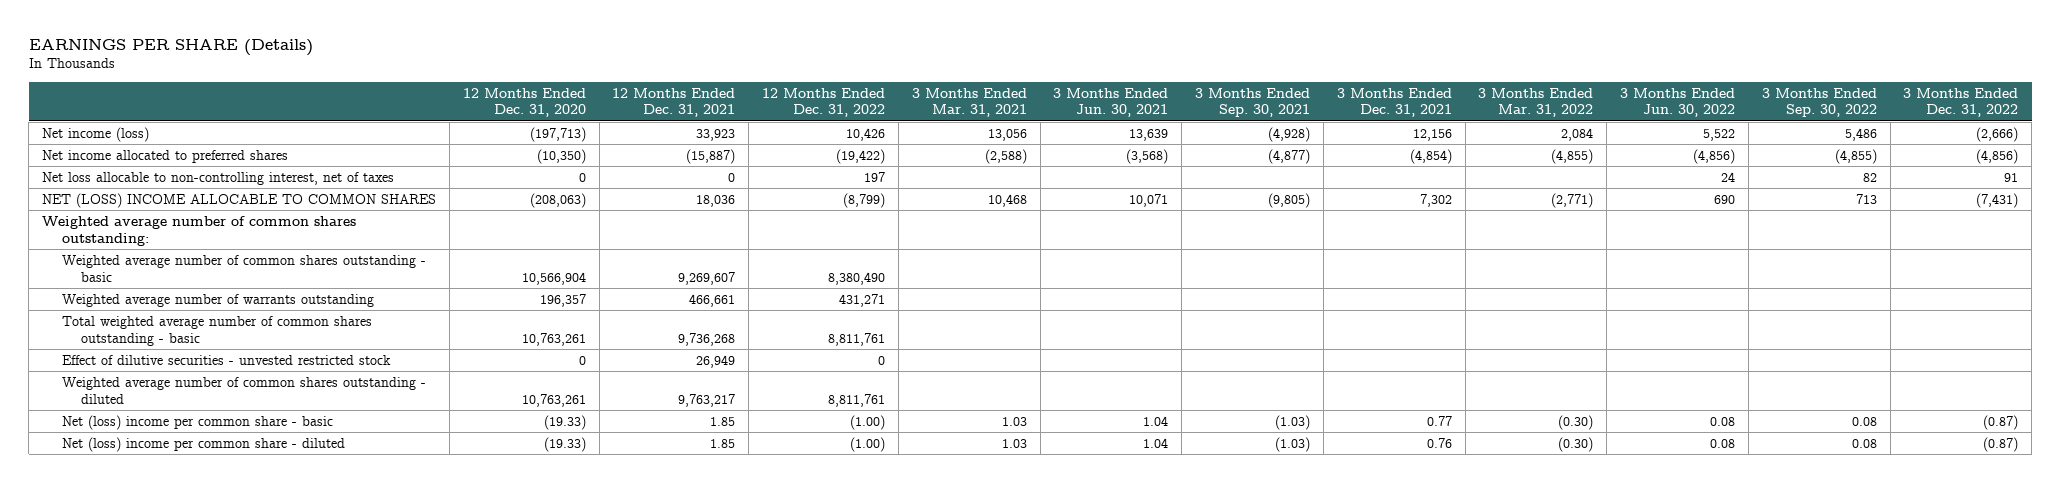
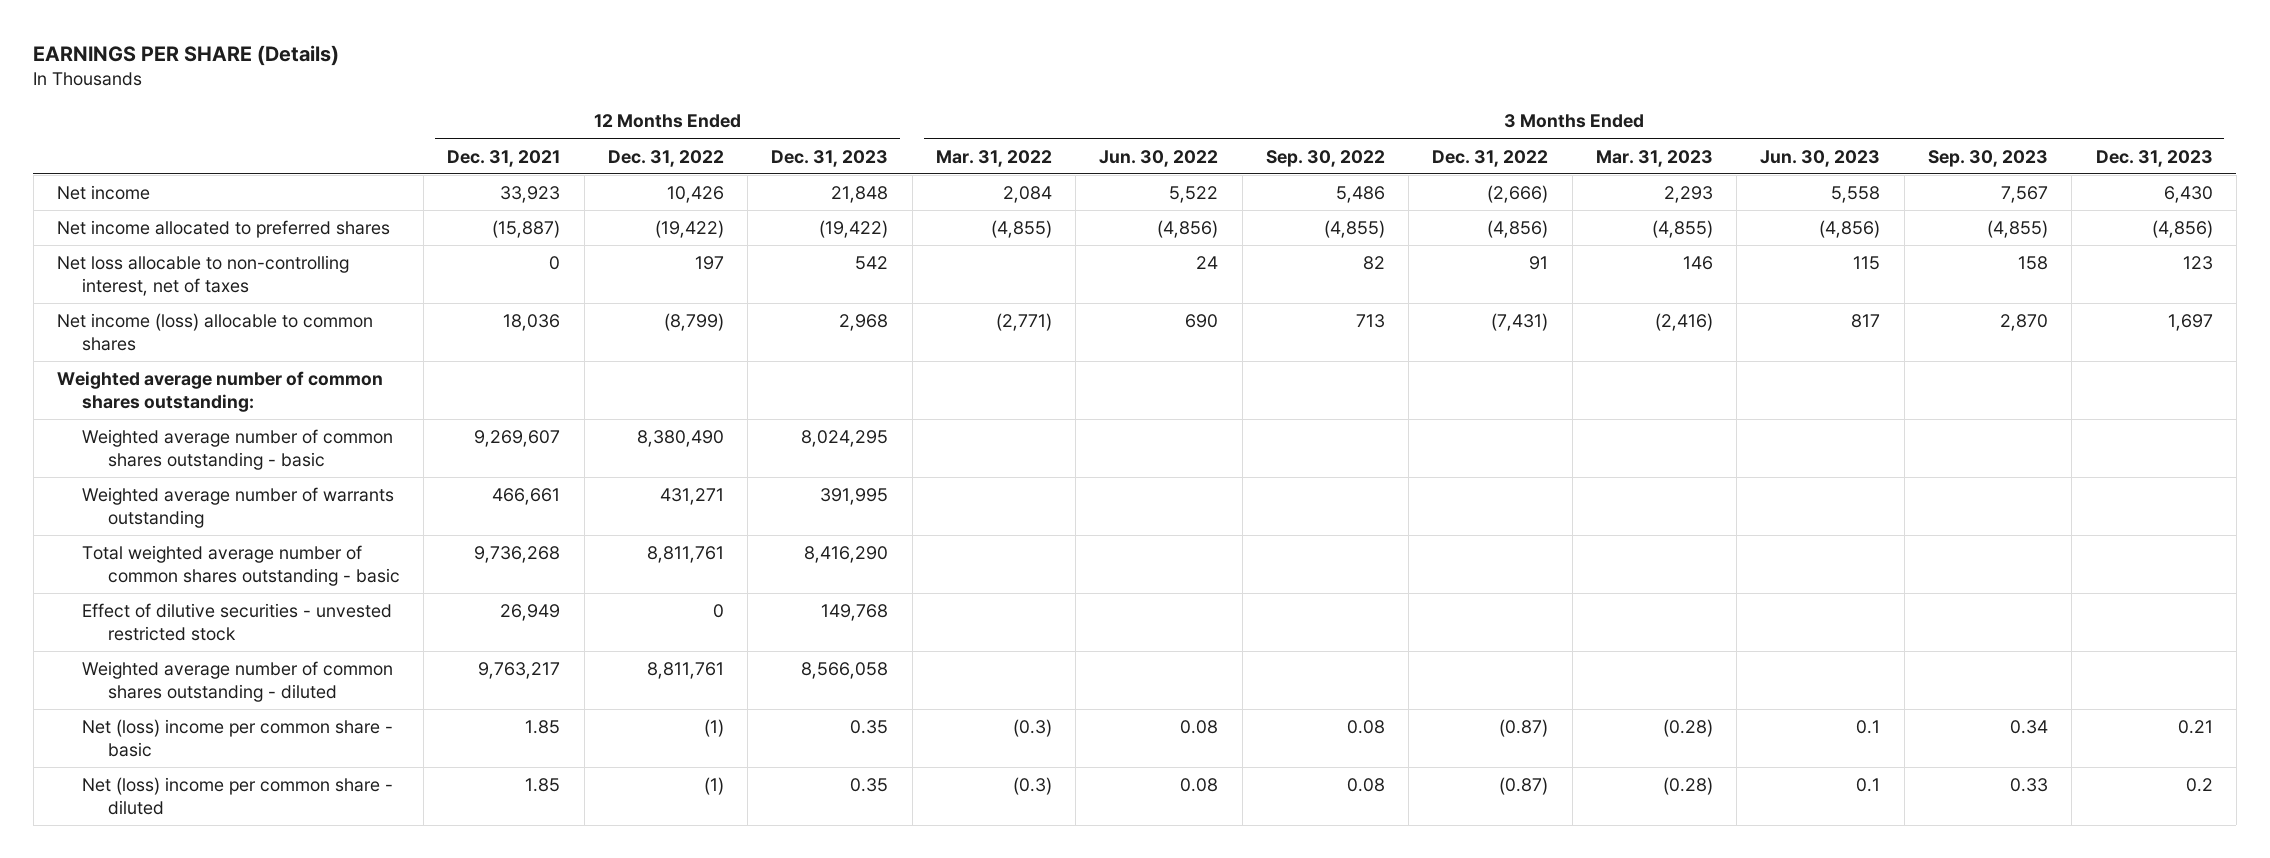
[462,87,586,118] 12 Months Ended Dec. 31, 2020 -> none
[911,87,1027,118] 3 Months Ended Mar. 31, 2021 -> none
[1053,87,1169,118] 3 Months Ended Jun. 30, 2021 -> none
[1195,87,1311,118] 3 Months Ended Sep. 30, 2021 -> none
[1336,87,1452,118] 3 Months Ended Dec. 31, 2021 -> none
none -> [771,149,889,167] Dec. 31, 2023
none -> [1595,149,1713,167] Mar. 31, 2023
none -> [1760,149,1881,167] Jun. 30, 2023
none -> [1927,149,2048,167] Sep. 30, 2023
none -> [2095,149,2213,167] Dec. 31, 2023
[42,126,150,142] Net income (loss) -> [57,185,151,201] Net income
[42,192,437,208] NET (LOSS) INCOME ALLOCABLE TO COMMON SHARES -> [57,313,374,351] Net income (loss) allocable to common shares
[850,414,886,430] (1.00) -> [703,719,724,738] (1)
[1558,414,1594,430] (0.30) -> [1012,719,1052,738] (0.3)
[850,436,886,452] (1.00) -> [703,777,724,796] (1)
[1558,436,1594,452] (0.30) -> [1012,777,1052,796] (0.3)

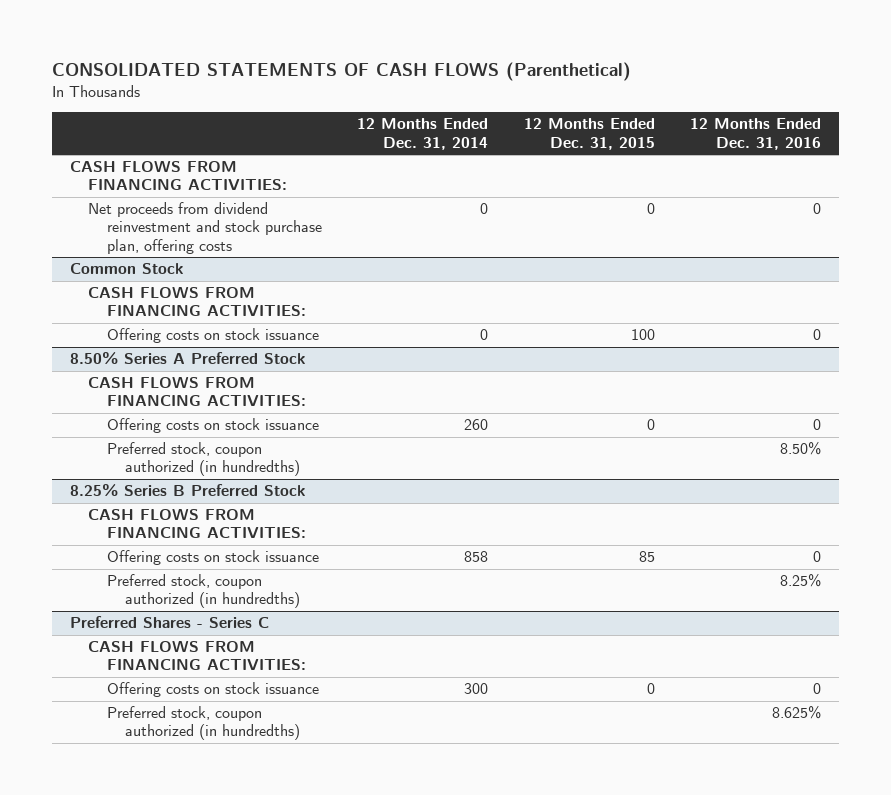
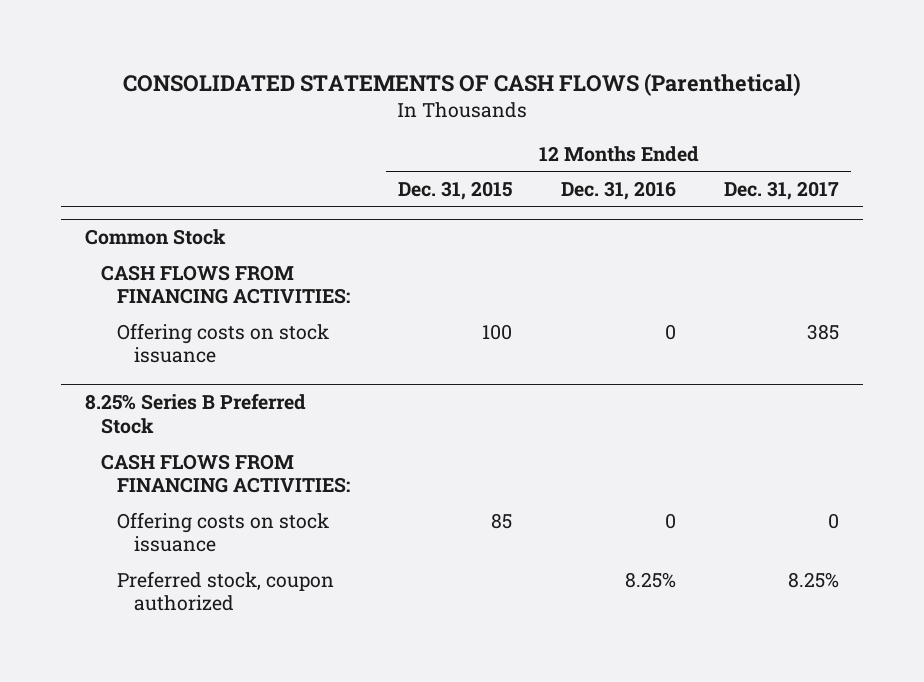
[357,118,489,150] 12 Months Ended Dec. 31, 2014 -> none
none -> [723,180,839,200] Dec. 31, 2017
[69,161,288,191] CASH FLOWS FROM FINANCING ACTIVITIES: -> none
[88,202,322,254] Net proceeds from dividend reinvestment and stock purchase plan, offering costs -> none
[69,352,305,365] 8.50% Series A Preferred Stock -> none
[88,377,306,407] CASH FLOWS FROM FINANCING ACTIVITIES: -> none
[106,418,319,434] Offering costs on stock issuance -> none
[106,442,301,477] Preferred stock, coupon authorized (in hundredths) -> none
[69,616,269,629] Preferred Shares - Series C -> none
[88,641,306,671] CASH FLOWS FROM FINANCING ACTIVITIES: -> none
[106,682,319,698] Offering costs on stock issuance -> none
[106,706,301,741] Preferred stock, coupon authorized (in hundredths) -> none
[106,574,301,609] Preferred stock, coupon authorized (in hundredths) -> [117,570,335,612] Preferred stock, coupon authorized

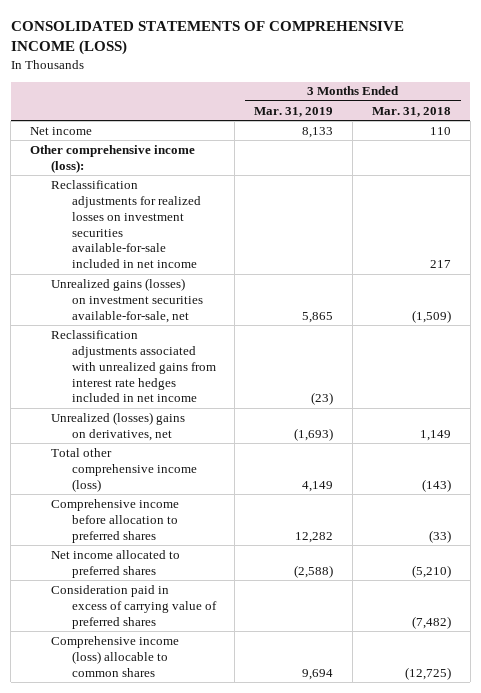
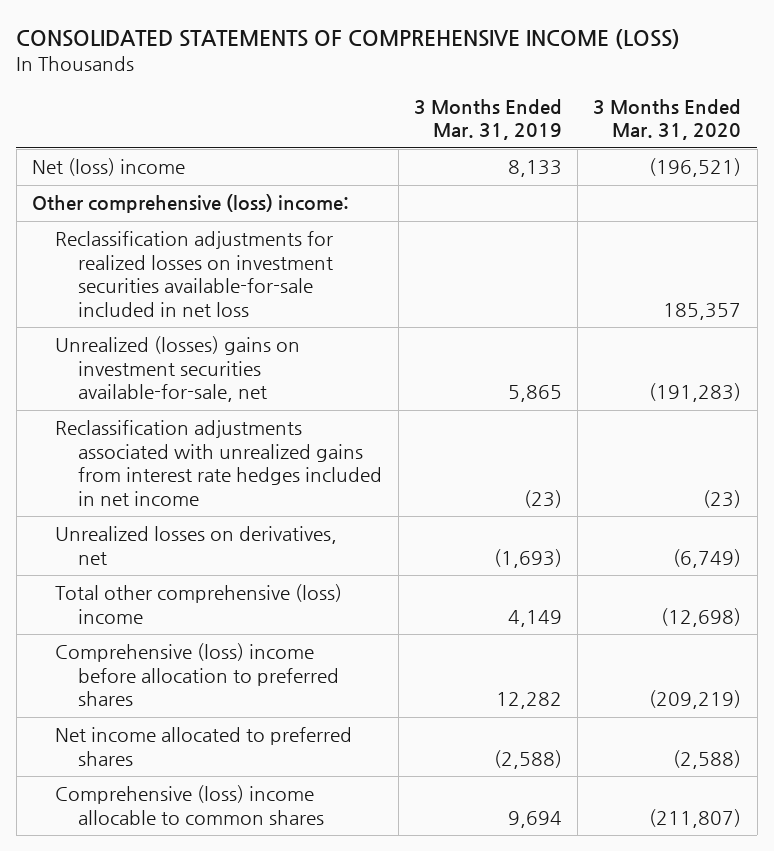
[372,106,452,117] Mar. 31, 2018 -> none
none -> [593,98,742,141] 3 Months Ended Mar. 31, 2020
[30,126,93,135] Net income -> [32,158,186,177] Net (loss) income
[30,144,196,173] Other comprehensive income (loss): -> [32,194,350,214] Other comprehensive (loss) income:
[50,179,201,269] Reclassification adjustments for realized losses on investment securities available-for-sale included in net income -> [55,231,334,317] Reclassification adjustments for realized losses on investment securities available-for-sale included in net loss
[50,277,203,323] Unrealized gains (losses) on investment securities available-for-sale, net -> [55,336,301,403] Unrealized (losses) gains on investment securities available-for-sale, net
[50,411,185,441] Unrealized (losses) gains on derivatives, net -> [55,526,338,565] Unrealized losses on derivatives, net
[50,447,197,492] Total other comprehensive income (loss) -> [55,584,343,624] Total other comprehensive (loss) income
[50,498,179,543] Comprehensive income before allocation to preferred shares -> [55,643,340,707] Comprehensive (loss) income before allocation to preferred shares
[50,584,217,629] Consideration paid in excess of carrying value of preferred shares -> none
[50,635,179,677] Comprehensive income (loss) allocable to common shares -> [55,785,325,825] Comprehensive (loss) income allocable to common shares

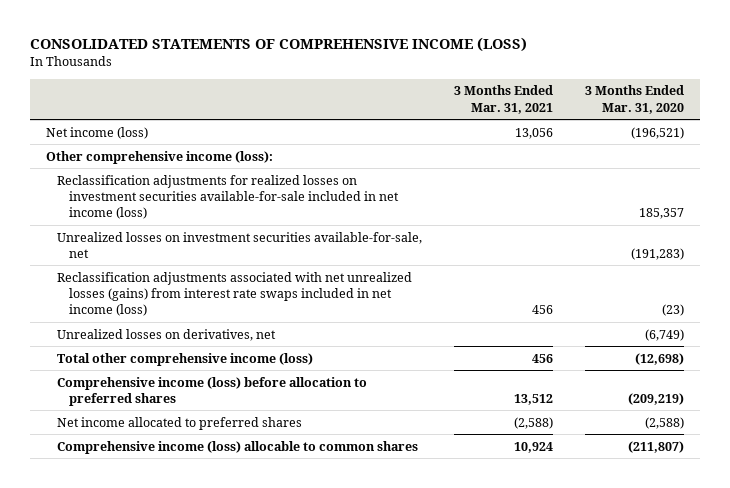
[413,98,562,141] 3 Months Ended Mar. 31, 2019 -> none
none -> [454,85,554,114] 3 Months Ended Mar. 31, 2021
[32,158,186,177] Net (loss) income -> [45,126,148,139] Net income (loss)
[32,194,350,214] Other comprehensive (loss) income: -> [45,150,273,164] Other comprehensive income (loss):
[55,231,334,317] Reclassification adjustments for realized losses on investment securities available-for-sale included in net loss -> [57,174,400,220] Reclassification adjustments for realized losses on investment securities available-for-sale included in net income (loss)
[55,336,301,403] Unrealized (losses) gains on investment securities available-for-sale, net -> [57,231,423,258] Unrealized losses on investment securities available-for-sale, net
[55,420,383,506] Reclassification adjustments associated with unrealized gains from interest rate hedges included in net income -> [57,271,413,317] Reclassification adjustments associated with net unrealized losses (gains) from interest rate swaps included in net income (loss)
[55,584,343,624] Total other comprehensive (loss) income -> [57,352,314,366] Total other comprehensive income (loss)
[55,643,340,707] Comprehensive (loss) income before allocation to preferred shares -> [57,376,368,406] Comprehensive income (loss) before allocation to preferred shares
[55,785,325,825] Comprehensive (loss) income allocable to common shares -> [57,440,419,454] Comprehensive income (loss) allocable to common shares

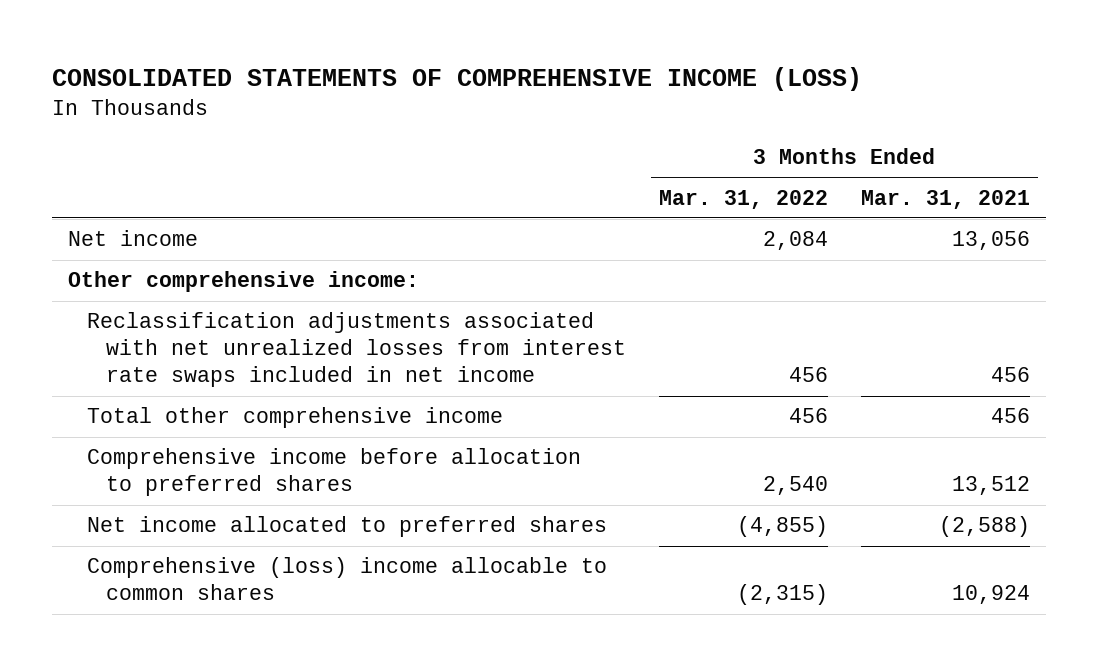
[585,85,685,114] 3 Months Ended Mar. 31, 2020 -> none
none -> [658,189,828,209] Mar. 31, 2022
[57,174,400,220] Reclassification adjustments for realized losses on investment securities available-for-sale included in net income (loss) -> none
[57,231,423,258] Unrealized losses on investment securities available-for-sale, net -> none
[57,328,277,341] Unrealized losses on derivatives, net -> none
[45,126,148,139] Net income (loss) -> [68,230,199,247] Net income
[45,150,273,164] Other comprehensive income (loss): -> [68,271,420,293] Other comprehensive income:
[57,271,413,317] Reclassification adjustments associated with net unrealized losses (gains) from interest rate swaps included in net income (loss) -> [87,312,627,388] Reclassification adjustments associated with net unrealized losses from interest rate swaps included in net income
[57,352,314,366] Total other comprehensive income (loss) -> [87,407,504,429] Total other comprehensive income
[57,376,368,406] Comprehensive income (loss) before allocation to preferred shares -> [87,448,582,497] Comprehensive income before allocation to preferred shares
[57,440,419,454] Comprehensive income (loss) allocable to common shares -> [87,557,608,601] Comprehensive (loss) income allocable to common shares

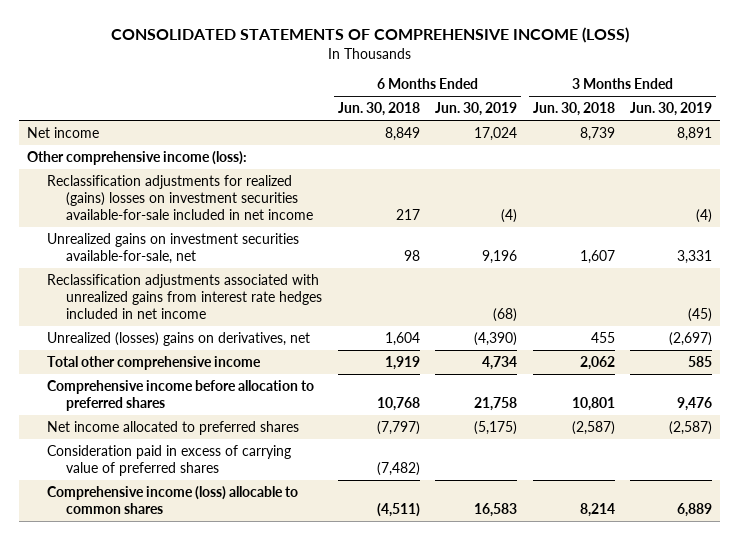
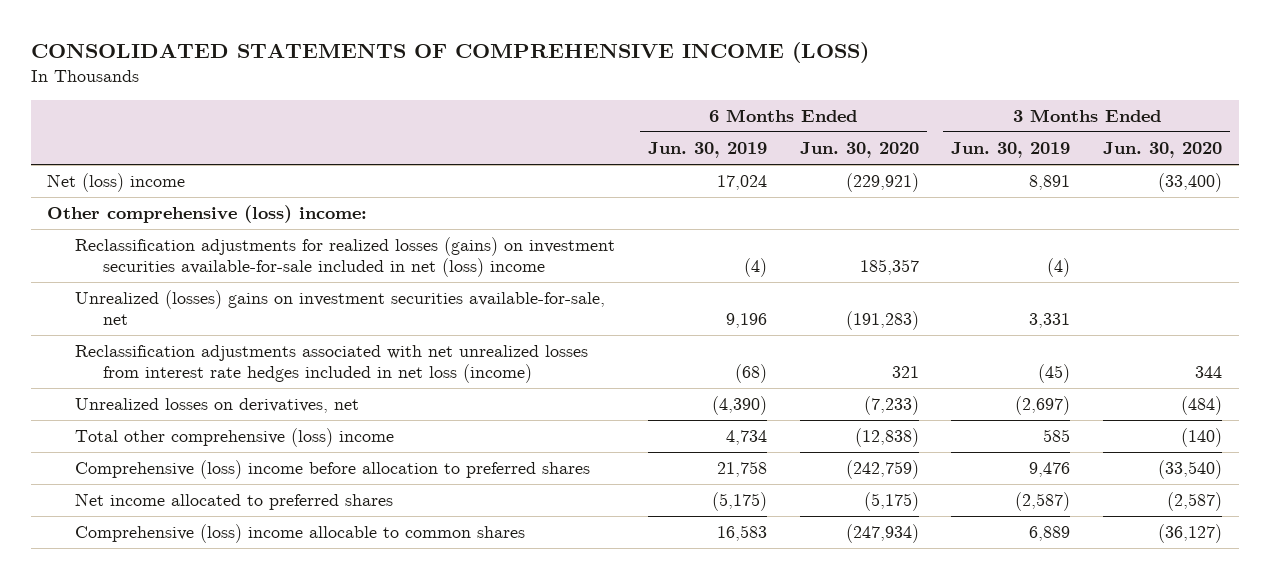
[337,101,420,116] Jun. 30, 2018 -> none
[532,101,615,116] Jun. 30, 2018 -> none
none -> [799,142,919,159] Jun. 30, 2020
none -> [1103,142,1223,159] Jun. 30, 2020
[27,126,100,138] Net income -> [47,173,186,193] Net (loss) income
[27,150,248,165] Other comprehensive income (loss): -> [47,205,368,224] Other comprehensive (loss) income:
[46,174,314,220] Reclassification adjustments for realized (gains) losses on investment securities available-for-sale included in net income -> [74,237,615,277] Reclassification adjustments for realized losses (gains) on investment securities available-for-sale included in net (loss) income
[46,232,299,264] Unrealized gains on investment securities available-for-sale, net -> [74,290,605,325] Unrealized (losses) gains on investment securities available-for-sale, net
[46,273,323,319] Reclassification adjustments associated with unrealized gains from interest rate hedges included in net income -> [74,345,588,383] Reclassification adjustments associated with net unrealized losses from interest rate hedges included in net loss (income)
[46,331,310,346] Unrealized (losses) gains on derivatives, net -> [74,398,359,414] Unrealized losses on derivatives, net
[46,355,261,370] Total other comprehensive income -> [74,428,394,448] Total other comprehensive (loss) income
[46,379,314,411] Comprehensive income before allocation to preferred shares -> [74,460,590,480] Comprehensive (loss) income before allocation to preferred shares
[46,444,291,476] Consideration paid in excess of carrying value of preferred shares -> none
[46,485,298,514] Comprehensive income (loss) allocable to common shares -> [74,524,525,544] Comprehensive (loss) income allocable to common shares

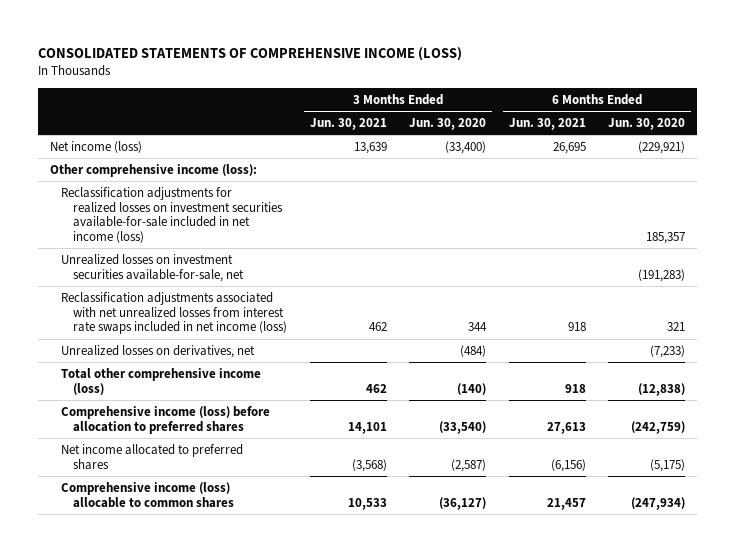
[647,142,767,159] Jun. 30, 2019 -> none
[951,142,1071,159] Jun. 30, 2019 -> none
none -> [309,118,387,131] Jun. 30, 2021
none -> [508,118,586,131] Jun. 30, 2021
[47,173,186,193] Net (loss) income -> [49,140,142,153] Net income (loss)
[47,205,368,224] Other comprehensive (loss) income: -> [49,163,257,177] Other comprehensive income (loss):
[74,237,615,277] Reclassification adjustments for realized losses (gains) on investment securities available-for-sale included in net (loss) income -> [61,186,284,244] Reclassification adjustments for realized losses on investment securities available-for-sale included in net income (loss)
[74,290,605,325] Unrealized (losses) gains on investment securities available-for-sale, net -> [61,253,245,282] Unrealized losses on investment securities available-for-sale, net
[74,345,588,383] Reclassification adjustments associated with net unrealized losses from interest rate hedges included in net loss (income) -> [61,291,288,335] Reclassification adjustments associated with net unrealized losses from interest rate swaps included in net income (loss)
[74,428,394,448] Total other comprehensive (loss) income -> [61,367,262,395] Total other comprehensive income (loss)
[74,460,590,480] Comprehensive (loss) income before allocation to preferred shares -> [61,405,271,434] Comprehensive income (loss) before allocation to preferred shares
[74,524,525,544] Comprehensive (loss) income allocable to common shares -> [61,481,235,508] Comprehensive income (loss) allocable to common shares

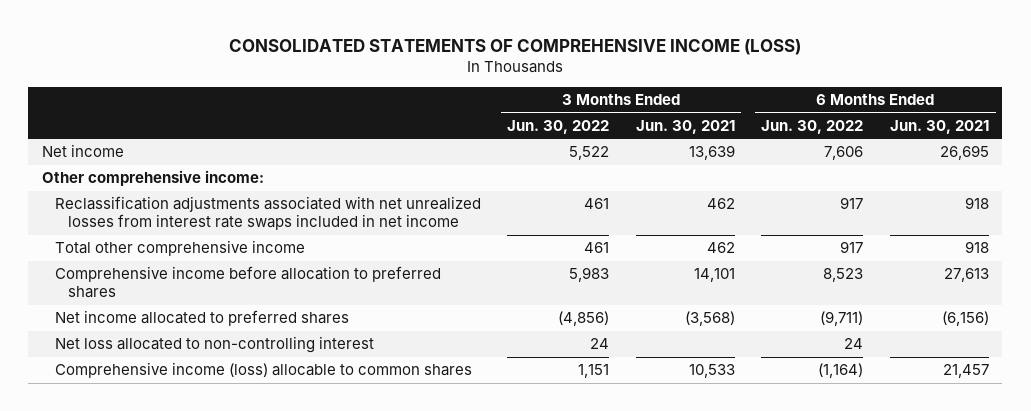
[409,118,487,131] Jun. 30, 2020 -> none
[608,118,686,131] Jun. 30, 2020 -> none
none -> [507,119,610,134] Jun. 30, 2022
none -> [761,119,864,134] Jun. 30, 2022
[61,186,284,244] Reclassification adjustments for realized losses on investment securities available-for-sale included in net income (loss) -> none
[61,253,245,282] Unrealized losses on investment securities available-for-sale, net -> none
[61,344,256,358] Unrealized losses on derivatives, net -> none
[49,140,142,153] Net income (loss) -> [41,144,124,158] Net income
[49,163,257,177] Other comprehensive income (loss): -> [41,170,264,187] Other comprehensive income:
[61,291,288,335] Reclassification adjustments associated with net unrealized losses from interest rate swaps included in net income (loss) -> [54,196,481,231] Reclassification adjustments associated with net unrealized losses from interest rate swaps included in net income
[61,367,262,395] Total other comprehensive income (loss) -> [54,240,305,257] Total other comprehensive income
[61,405,271,434] Comprehensive income (loss) before allocation to preferred shares -> [54,266,441,299] Comprehensive income before allocation to preferred shares
none -> [54,336,374,354] Net loss allocated to non-controlling interest

